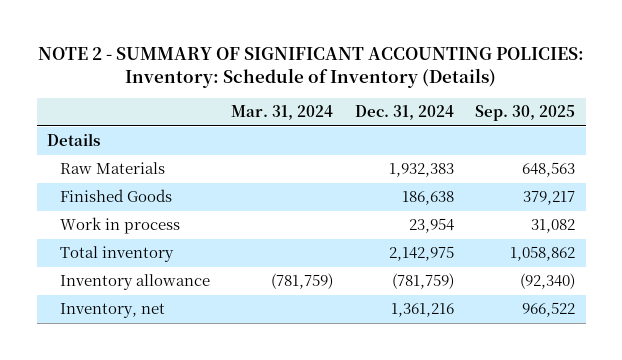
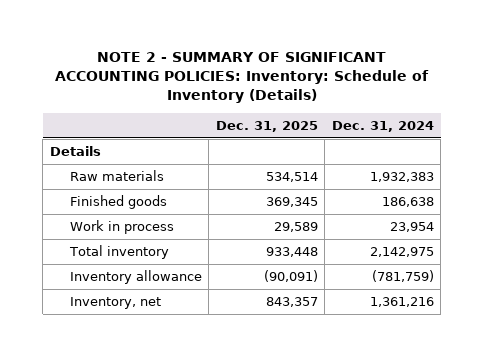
[231,105,334,121] Mar. 31, 2024 -> none
[475,105,576,122] Sep. 30, 2025 -> none
none -> [215,120,318,132] Dec. 31, 2025
[59,162,165,175] Raw Materials -> [69,170,164,182] Raw materials
[59,189,172,203] Finished Goods -> [69,195,167,210] Finished goods

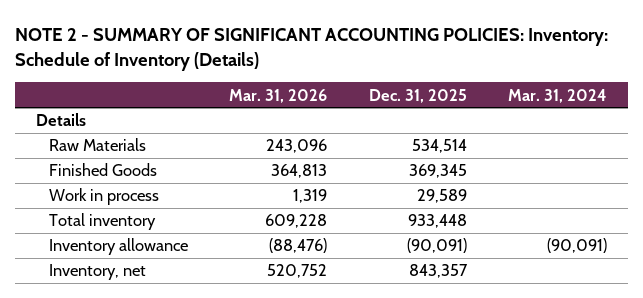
[331,120,434,132] Dec. 31, 2024 -> none
none -> [229,88,328,103] Mar. 31, 2026
none -> [508,88,608,103] Mar. 31, 2024
[69,170,164,182] Raw materials -> [48,138,146,152] Raw Materials
[69,195,167,210] Finished goods -> [48,163,157,177] Finished Goods

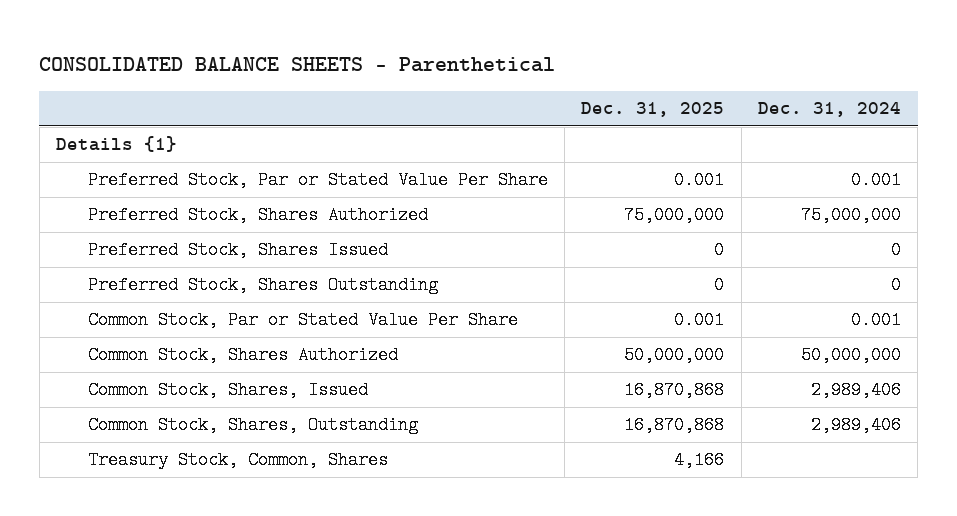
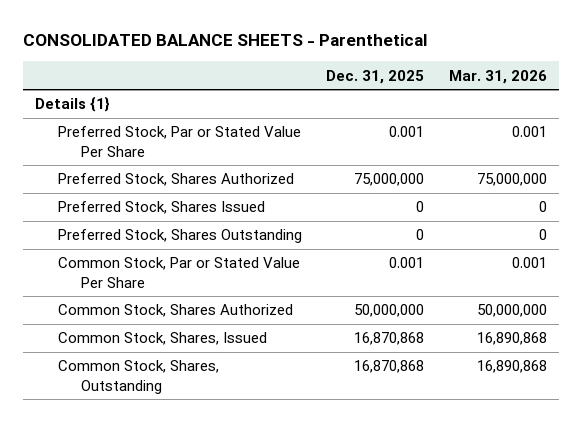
[757,102,901,118] Dec. 31, 2024 -> none
none -> [448,69,547,84] Mar. 31, 2026
[87,451,388,470] Treasury Stock, Common, Shares -> none

